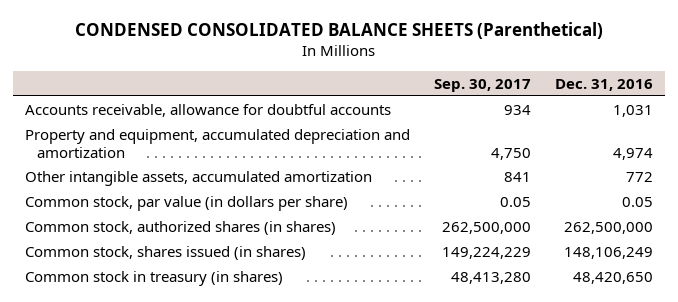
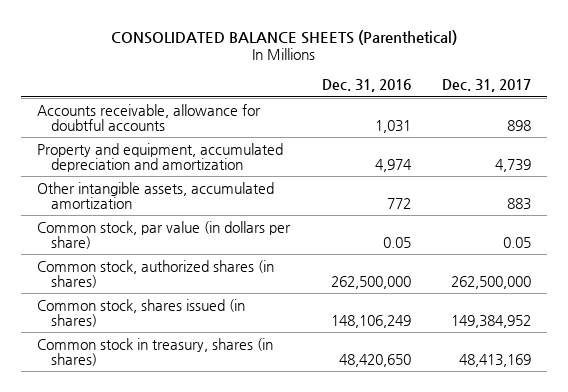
[75,22,604,40] CONDENSED CONSOLIDATED BALANCE SHEETS (Parenthetical) -> [111,29,458,45] CONSOLIDATED BALANCE SHEETS (Parenthetical)
[434,79,532,93] Sep. 30, 2017 -> none
none -> [442,79,532,93] Dec. 31, 2017
[24,270,283,286] Common stock in treasury (in shares) -> [36,337,273,367] Common stock in treasury, shares (in shares)

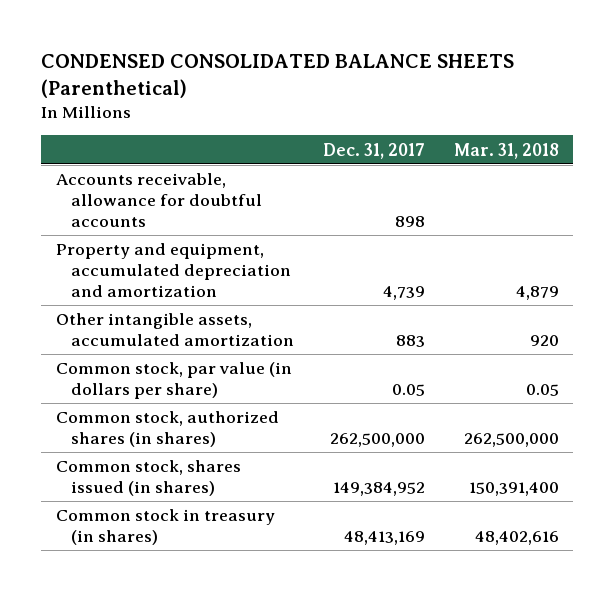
[111,29,458,45] CONSOLIDATED BALANCE SHEETS (Parenthetical) -> [41,54,515,98] CONDENSED CONSOLIDATED BALANCE SHEETS (Parenthetical)
[321,79,411,93] Dec. 31, 2016 -> none
none -> [453,142,559,159] Mar. 31, 2018
[36,337,273,367] Common stock in treasury, shares (in shares) -> [55,509,275,545] Common stock in treasury (in shares)

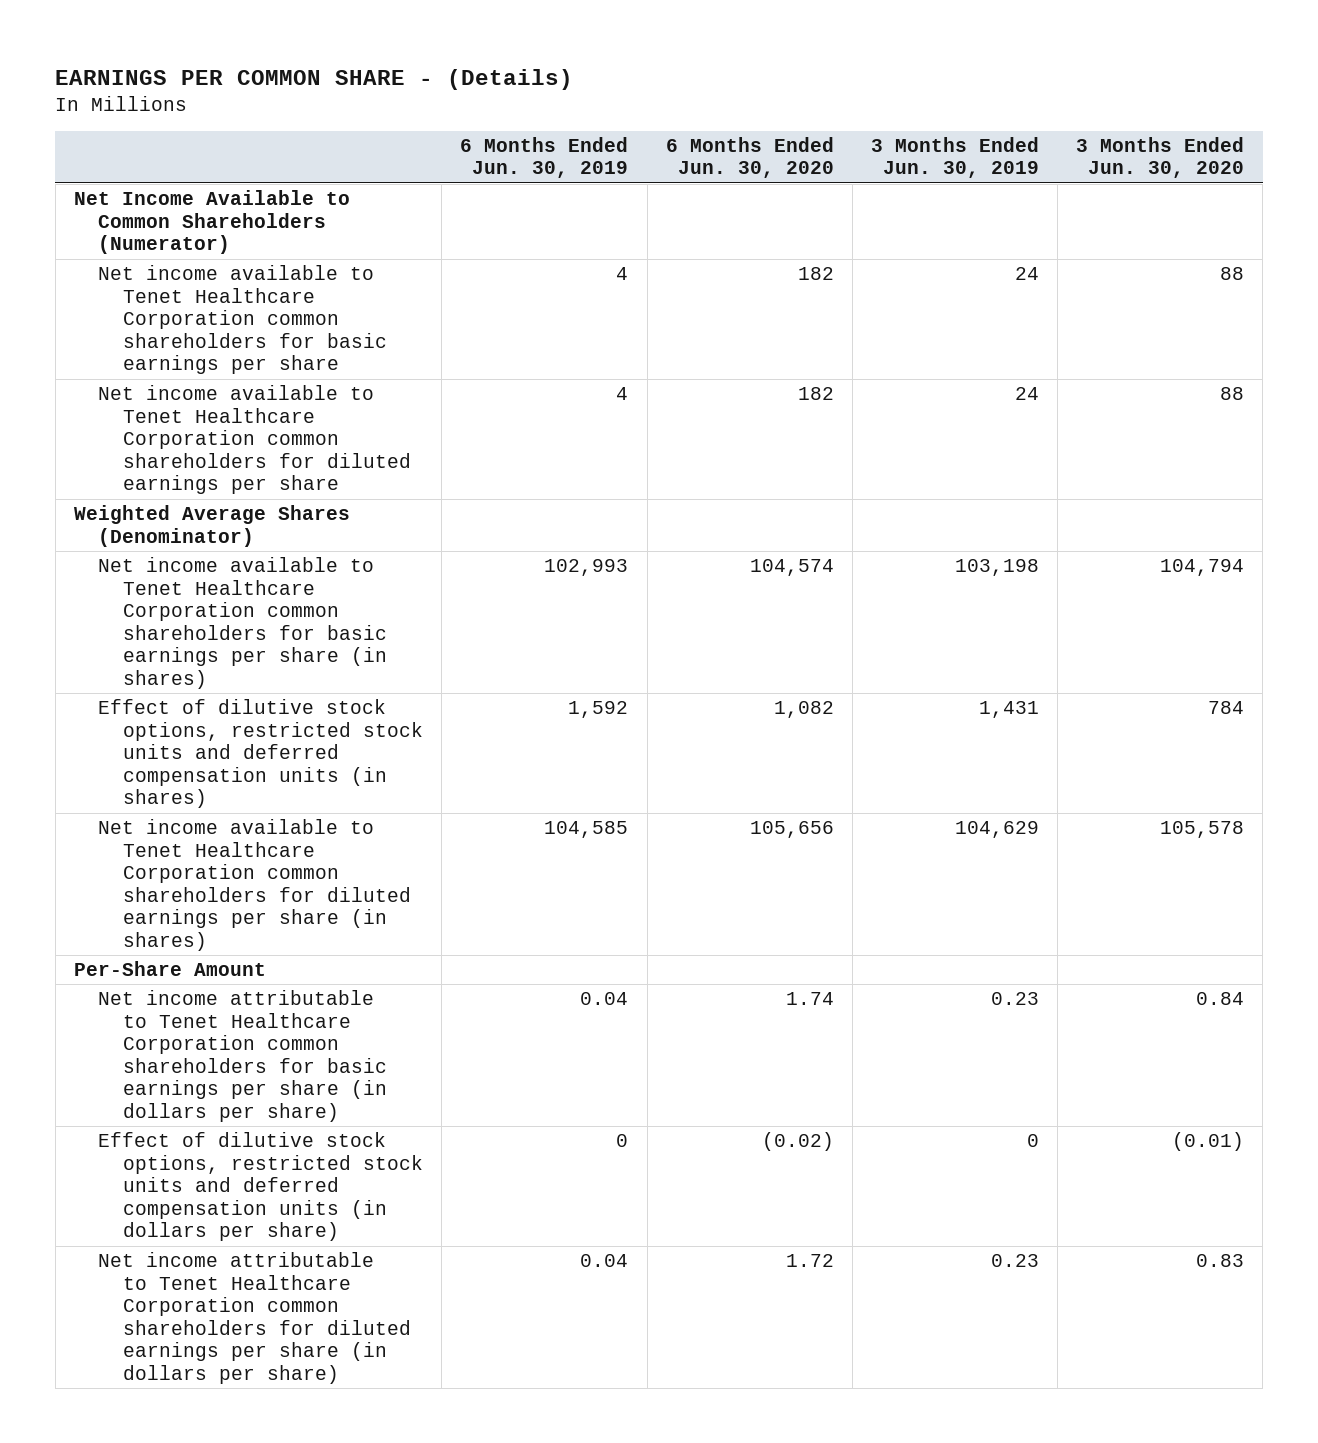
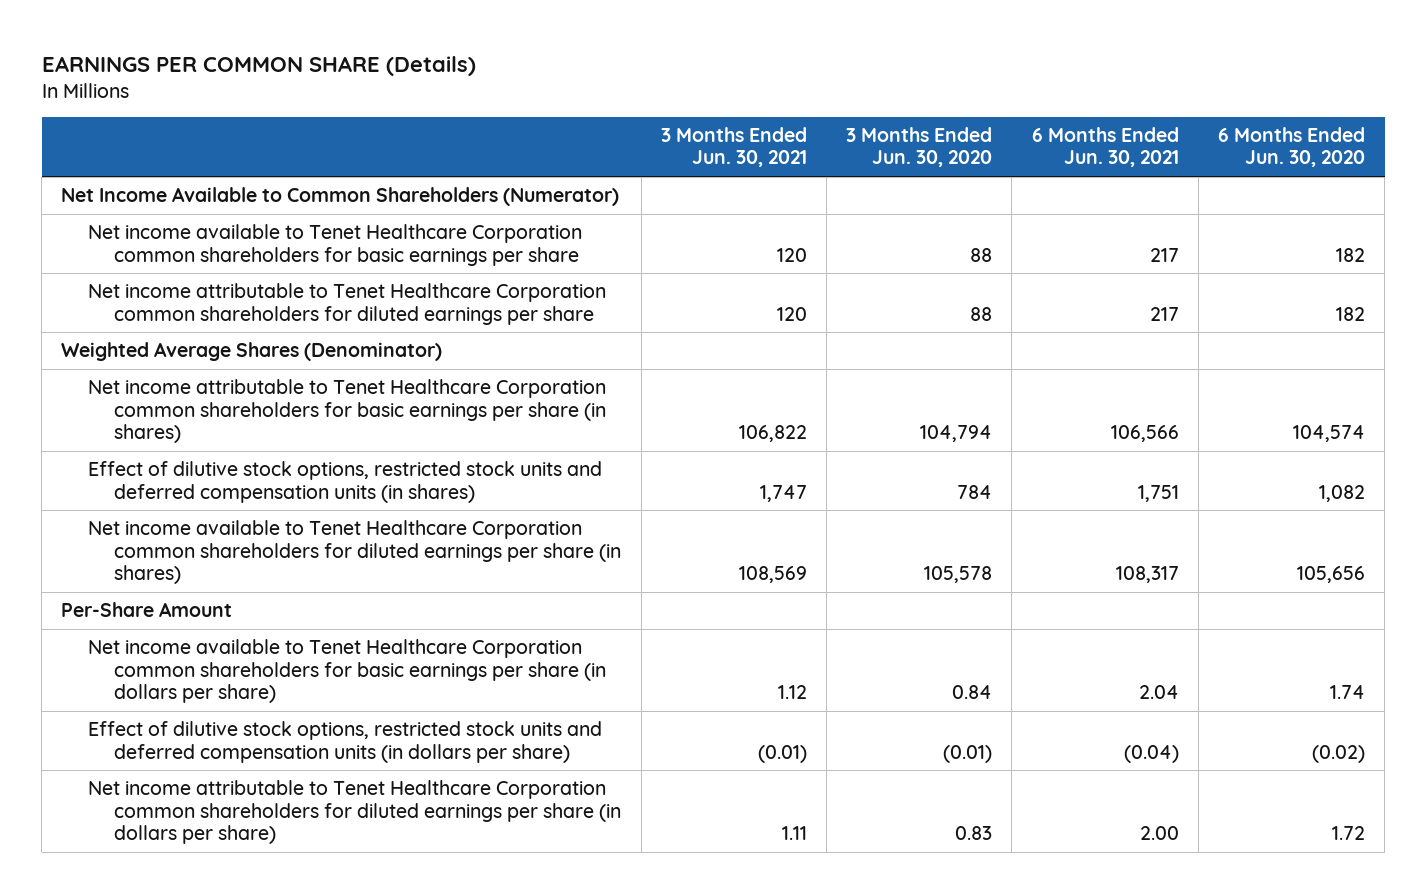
[55,69,574,91] EARNINGS PER COMMON SHARE - (Details) -> [41,55,476,76] EARNINGS PER COMMON SHARE (Details)
[460,136,629,179] 6 Months Ended Jun. 30, 2019 -> none
[870,136,1039,179] 3 Months Ended Jun. 30, 2019 -> none
none -> [660,127,807,168] 3 Months Ended Jun. 30, 2021
none -> [1031,127,1179,168] 6 Months Ended Jun. 30, 2021
[98,385,412,495] Net income available to Tenet Healthcare Corporation common shareholders for diluted earnings per share -> [87,283,606,325] Net income attributable to Tenet Healthcare Corporation common shareholders for diluted earnings per share
[98,557,388,690] Net income available to Tenet Healthcare Corporation common shareholders for basic earnings per share (in shares) -> [87,379,607,443] Net income attributable to Tenet Healthcare Corporation common shareholders for basic earnings per share (in shares)
[98,990,388,1123] Net income attributable to Tenet Healthcare Corporation common shareholders for basic earnings per share (in dollars per share) -> [87,639,607,703] Net income available to Tenet Healthcare Corporation common shareholders for basic earnings per share (in dollars per share)

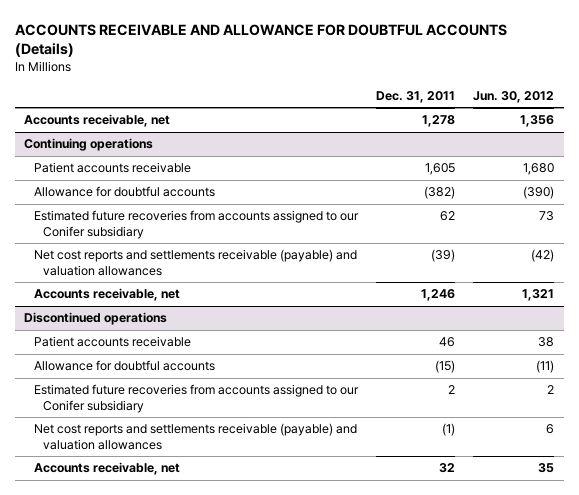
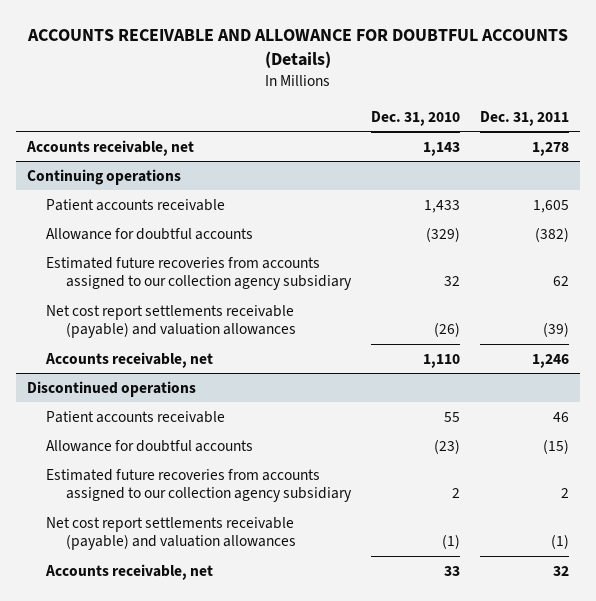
[473,90,555,103] Jun. 30, 2012 -> none
none -> [371,110,461,126] Dec. 31, 2010
[33,210,359,239] Estimated future recoveries from accounts assigned to our Conifer subsidiary -> [46,256,353,291] Estimated future recoveries from accounts assigned to our collection agency subsidiary
[33,249,357,276] Net cost reports and settlements receivable (payable) and valuation allowances -> [46,304,297,339] Net cost report settlements receivable (payable) and valuation allowances
[33,384,359,413] Estimated future recoveries from accounts assigned to our Conifer subsidiary -> [46,468,353,503] Estimated future recoveries from accounts assigned to our collection agency subsidiary
[33,423,357,450] Net cost reports and settlements receivable (payable) and valuation allowances -> [46,516,297,551] Net cost report settlements receivable (payable) and valuation allowances

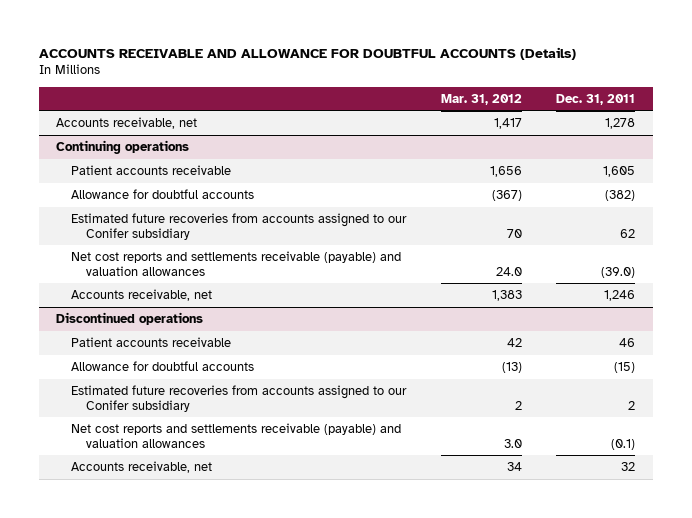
[371,110,461,126] Dec. 31, 2010 -> none
none -> [440,93,522,105] Mar. 31, 2012
[46,256,353,291] Estimated future recoveries from accounts assigned to our collection agency subsidiary -> [70,213,407,240] Estimated future recoveries from accounts assigned to our Conifer subsidiary
[46,304,297,339] Net cost report settlements receivable (payable) and valuation allowances -> [70,251,401,276] Net cost reports and settlements receivable (payable) and valuation allowances
[543,322,570,338] (39) -> [601,266,636,278] (39.0)
[46,468,353,503] Estimated future recoveries from accounts assigned to our collection agency subsidiary -> [70,385,407,412] Estimated future recoveries from accounts assigned to our Conifer subsidiary
[46,516,297,551] Net cost report settlements receivable (payable) and valuation allowances -> [70,423,401,448] Net cost reports and settlements receivable (payable) and valuation allowances
[551,534,570,550] (1) -> [611,438,636,450] (0.1)

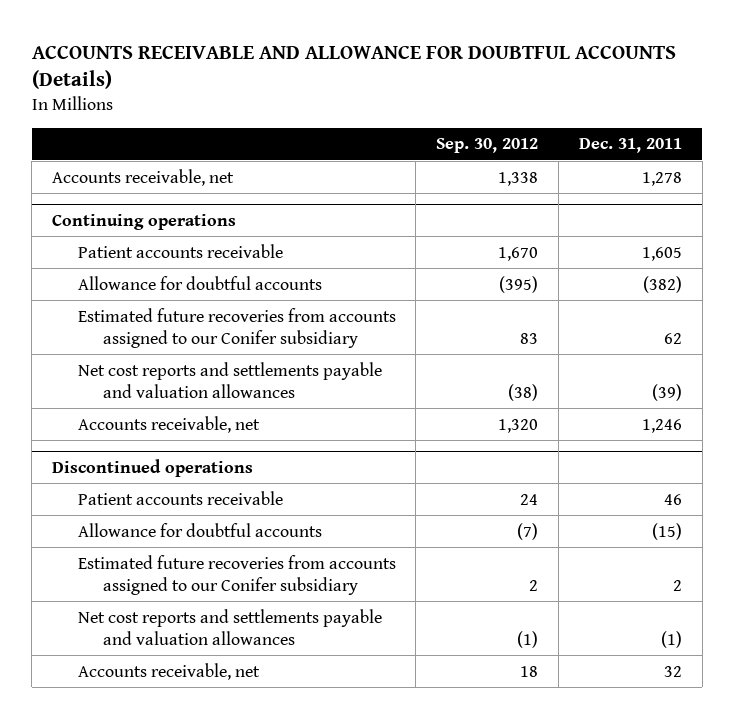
[440,93,522,105] Mar. 31, 2012 -> none
none -> [436,138,539,154] Sep. 30, 2012
[70,251,401,276] Net cost reports and settlements receivable (payable) and valuation allowances -> [77,361,382,398] Net cost reports and settlements payable and valuation allowances
[601,266,636,278] (39.0) -> [651,383,682,401] (39)
[70,423,401,448] Net cost reports and settlements receivable (payable) and valuation allowances -> [77,608,382,645] Net cost reports and settlements payable and valuation allowances
[611,438,636,450] (0.1) -> [660,630,682,648] (1)

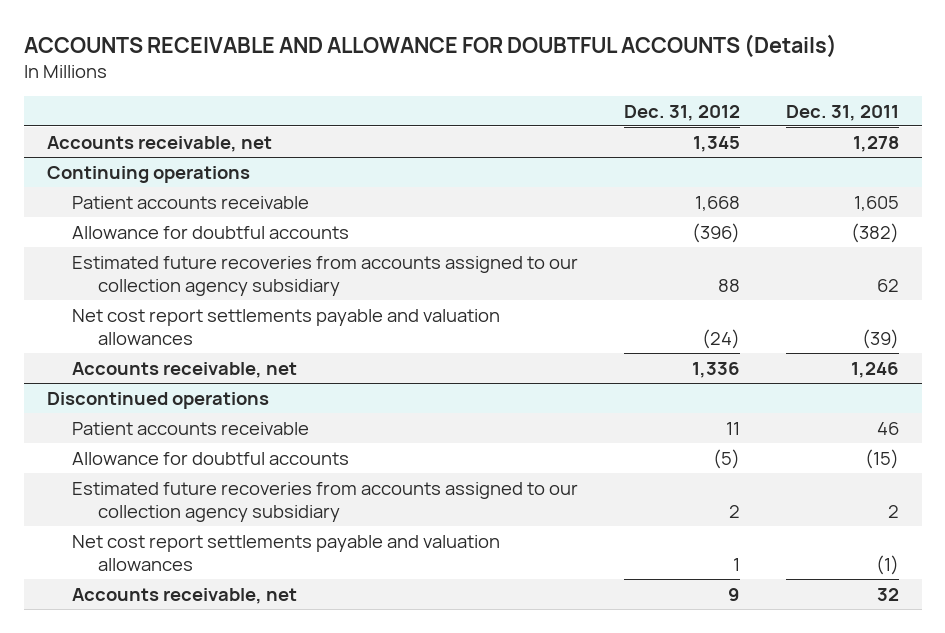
[436,138,539,154] Sep. 30, 2012 -> none
none -> [624,104,741,121] Dec. 31, 2012
[77,307,396,348] Estimated future recoveries from accounts assigned to our Conifer subsidiary -> [72,255,579,297] Estimated future recoveries from accounts assigned to our collection agency subsidiary
[77,361,382,398] Net cost reports and settlements payable and valuation allowances -> [72,308,501,346] Net cost report settlements payable and valuation allowances
[77,554,396,595] Estimated future recoveries from accounts assigned to our Conifer subsidiary -> [72,481,579,523] Estimated future recoveries from accounts assigned to our collection agency subsidiary
[77,608,382,645] Net cost reports and settlements payable and valuation allowances -> [72,534,501,572] Net cost report settlements payable and valuation allowances

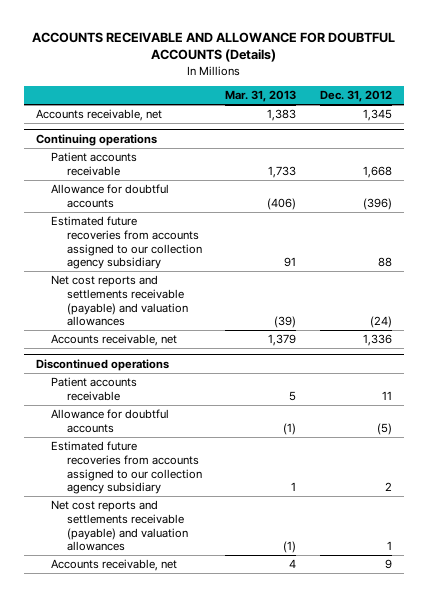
[785,104,899,121] Dec. 31, 2011 -> none
none -> [225,90,297,103] Mar. 31, 2013
[72,308,501,346] Net cost report settlements payable and valuation allowances -> [51,275,188,327] Net cost reports and settlements receivable (payable) and valuation allowances
[72,534,501,572] Net cost report settlements payable and valuation allowances -> [51,500,188,552] Net cost reports and settlements receivable (payable) and valuation allowances

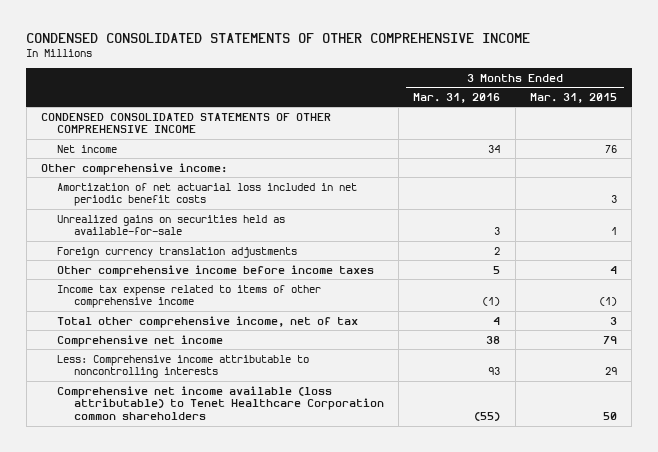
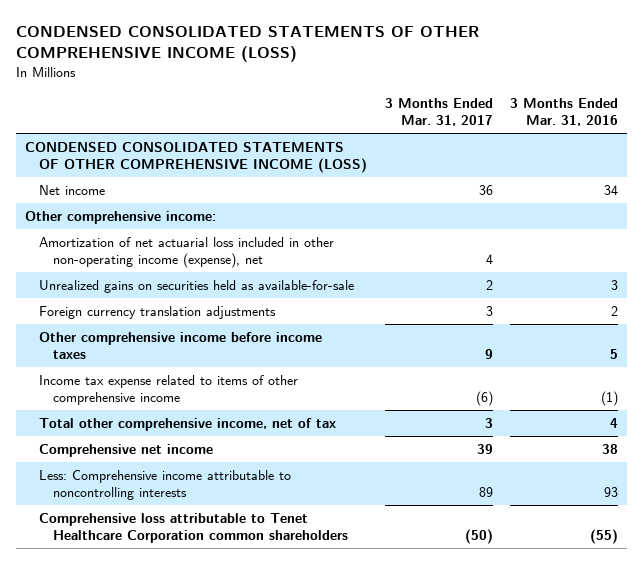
[26,33,531,44] CONDENSED CONSOLIDATED STATEMENTS OF OTHER COMPREHENSIVE INCOME -> [16,26,480,63] CONDENSED CONSOLIDATED STATEMENTS OF OTHER COMPREHENSIVE INCOME (LOSS)
[530,92,618,103] Mar. 31, 2015 -> none
none -> [384,97,493,127] 3 Months Ended Mar. 31, 2017
[41,112,332,134] CONDENSED CONSOLIDATED STATEMENTS OF OTHER COMPREHENSIVE INCOME -> [25,141,368,174] CONDENSED CONSOLIDATED STATEMENTS OF OTHER COMPREHENSIVE INCOME (LOSS)
[57,182,358,207] Amortization of net actuarial loss included in net periodic benefit costs -> [39,236,335,269] Amortization of net actuarial loss included in other non-operating income (expense), net
[57,385,384,421] Comprehensive net income available (loss attributable) to Tenet Healthcare Corporation common shareholders -> [39,512,349,544] Comprehensive loss attributable to Tenet Healthcare Corporation common shareholders

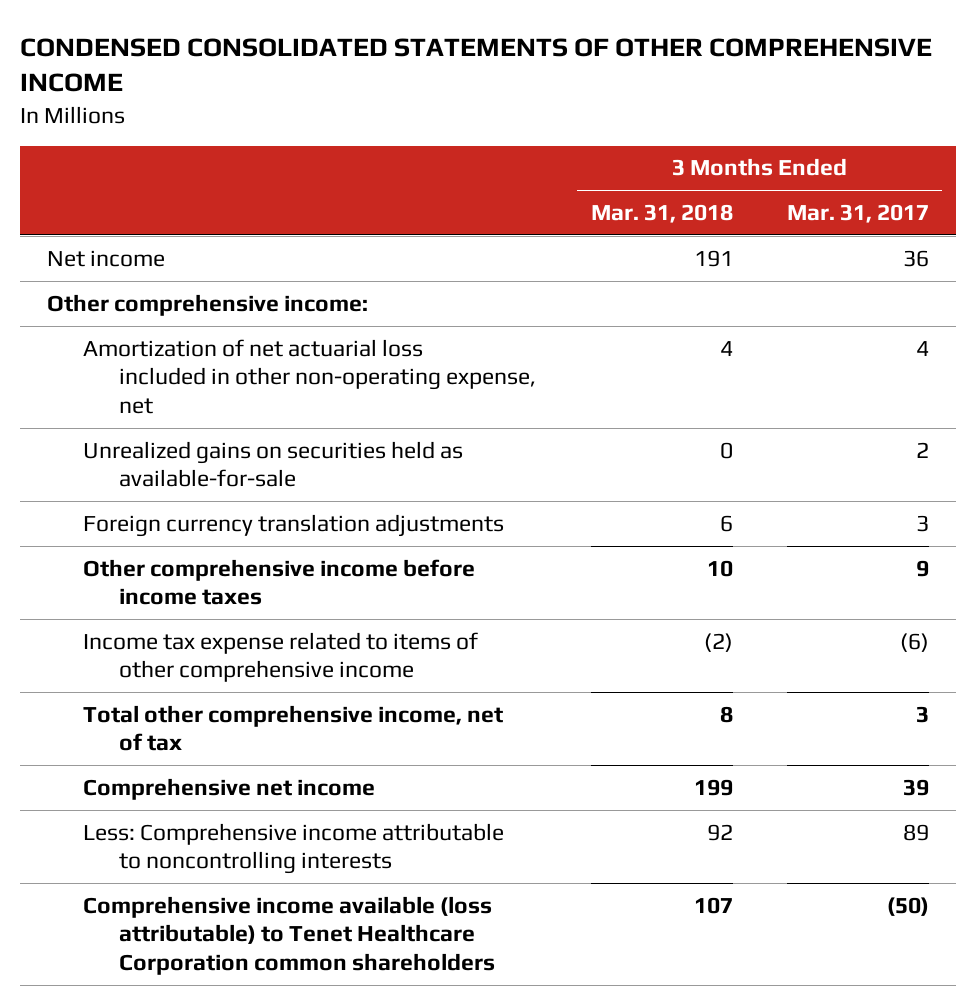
[16,26,480,63] CONDENSED CONSOLIDATED STATEMENTS OF OTHER COMPREHENSIVE INCOME (LOSS) -> [19,37,932,93] CONDENSED CONSOLIDATED STATEMENTS OF OTHER COMPREHENSIVE INCOME
[510,97,619,127] 3 Months Ended Mar. 31, 2016 -> none
none -> [590,204,733,224] Mar. 31, 2018
[25,141,368,174] CONDENSED CONSOLIDATED STATEMENTS OF OTHER COMPREHENSIVE INCOME (LOSS) -> none
[39,236,335,269] Amortization of net actuarial loss included in other non-operating income (expense), net -> [83,338,537,414] Amortization of net actuarial loss included in other non-operating expense, net
[39,512,349,544] Comprehensive loss attributable to Tenet Healthcare Corporation common shareholders -> [83,895,496,975] Comprehensive income available (loss attributable) to Tenet Healthcare Corporation common shareholders

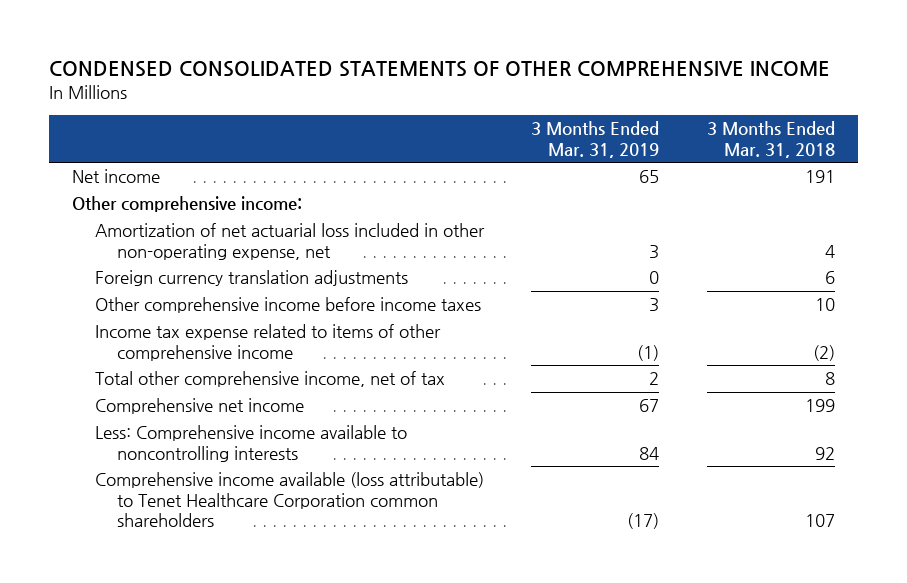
[786,204,929,224] Mar. 31, 2017 -> none
none -> [531,121,660,158] 3 Months Ended Mar. 31, 2019
[83,440,464,488] Unrealized gains on securities held as available-for-sale -> none
[83,822,505,875] Less: Comprehensive income attributable to noncontrolling interests -> [94,425,407,462] Less: Comprehensive income available to noncontrolling interests

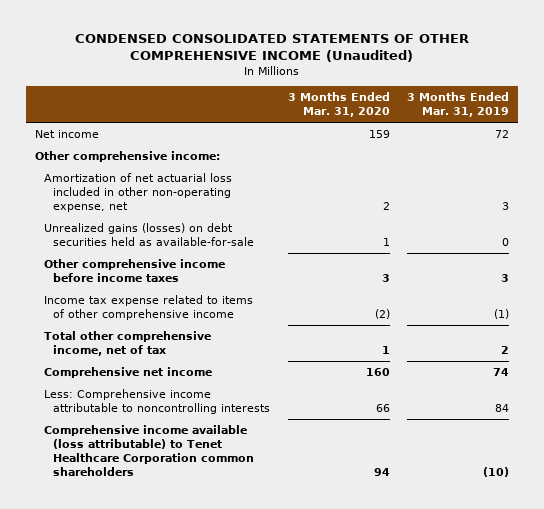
[48,60,830,77] CONDENSED CONSOLIDATED STATEMENTS OF OTHER COMPREHENSIVE INCOME -> [75,33,470,63] CONDENSED CONSOLIDATED STATEMENTS OF OTHER COMPREHENSIVE INCOME (Unaudited)
[706,121,835,158] 3 Months Ended Mar. 31, 2018 -> none
none -> [287,92,390,118] 3 Months Ended Mar. 31, 2020
[639,170,660,184] 65 -> [495,130,510,139] 72
[94,270,408,287] Foreign currency translation adjustments -> none
none -> [43,223,255,247] Unrealized gains (losses) on debt securities held as available-for-sale
[639,399,660,413] 67 -> [493,368,510,377] 74
[94,425,407,462] Less: Comprehensive income available to noncontrolling interests -> [43,389,271,415] Less: Comprehensive income attributable to noncontrolling interests
[627,513,660,530] (17) -> [483,467,510,478] (10)

